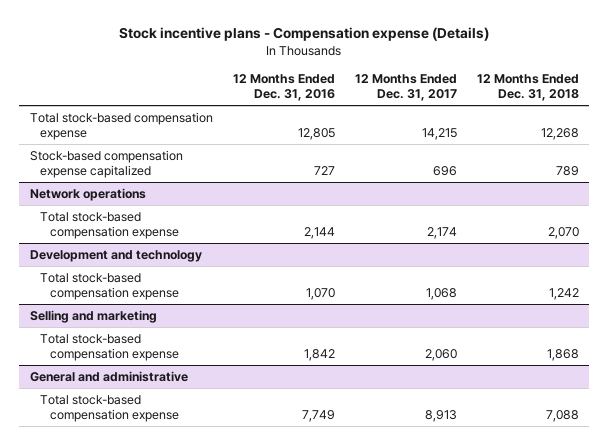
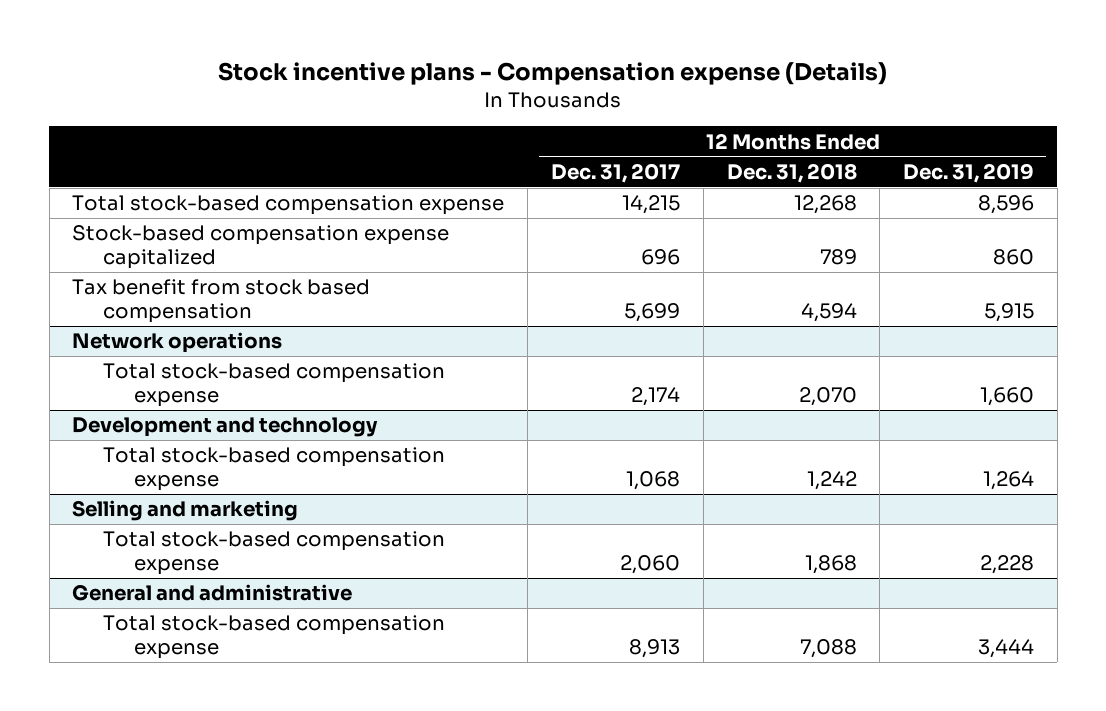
[232,74,335,102] 12 Months Ended Dec. 31, 2016 -> none
none -> [903,162,1035,183] Dec. 31, 2019
none -> [72,279,371,323] Tax benefit from stock based compensation

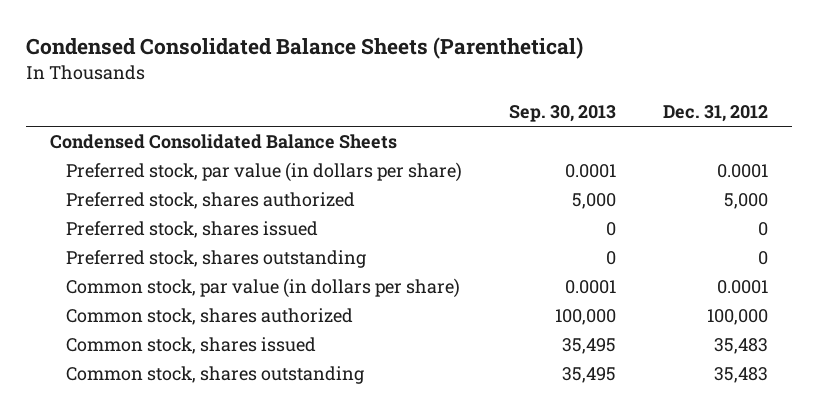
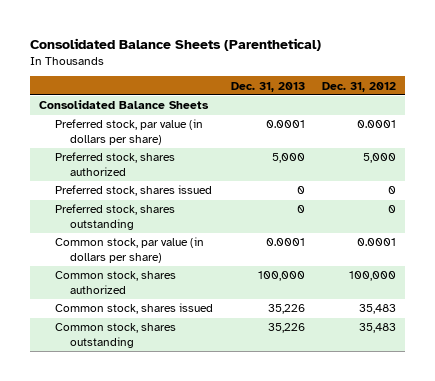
[25,37,583,60] Condensed Consolidated Balance Sheets (Parenthetical) -> [30,37,322,51] Consolidated Balance Sheets (Parenthetical)
[509,104,617,122] Sep. 30, 2013 -> none
none -> [230,81,305,92] Dec. 31, 2013
[49,134,397,150] Condensed Consolidated Balance Sheets -> [39,100,210,110] Consolidated Balance Sheets

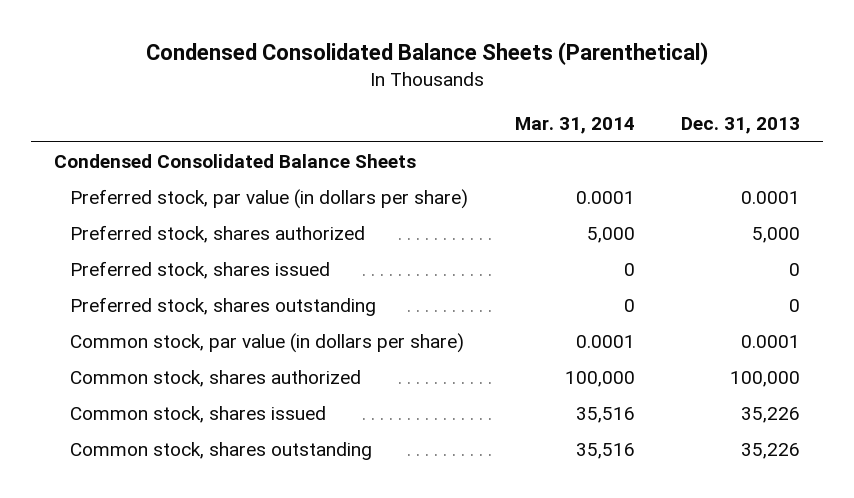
[30,37,322,51] Consolidated Balance Sheets (Parenthetical) -> [145,42,708,66] Condensed Consolidated Balance Sheets (Parenthetical)
[322,81,397,92] Dec. 31, 2012 -> none
none -> [514,117,635,135] Mar. 31, 2014
[39,100,210,110] Consolidated Balance Sheets -> [53,153,416,168] Condensed Consolidated Balance Sheets

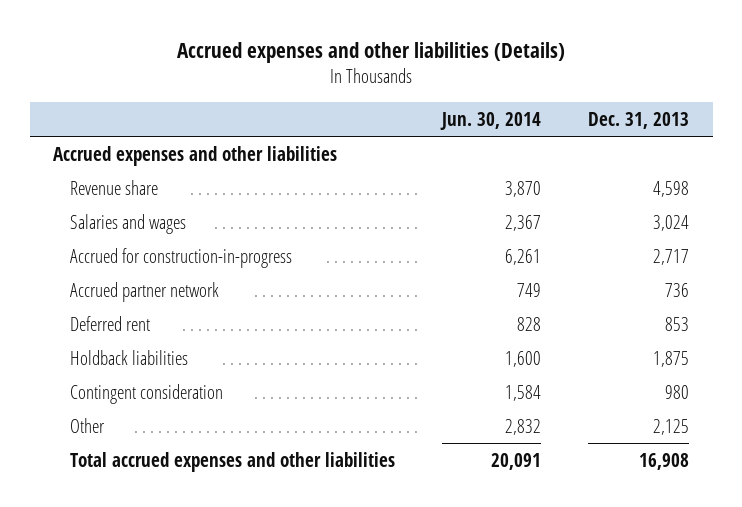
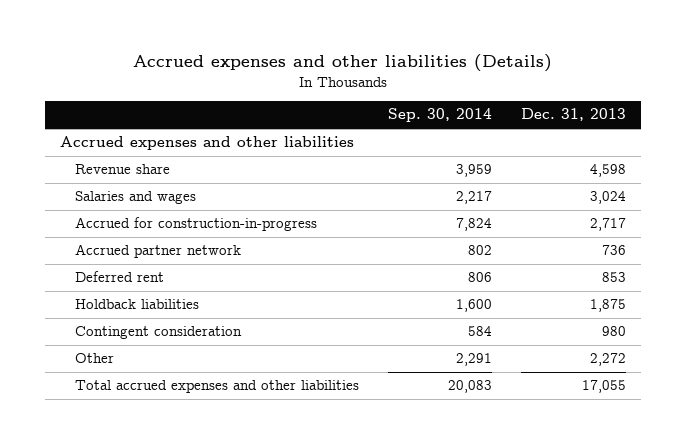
[440,111,542,130] Jun. 30, 2014 -> none
none -> [388,108,493,123] Sep. 30, 2014
[653,418,690,435] 2,125 -> [590,353,627,367] 2,272
[639,452,690,470] 16,908 -> [582,380,627,394] 17,055

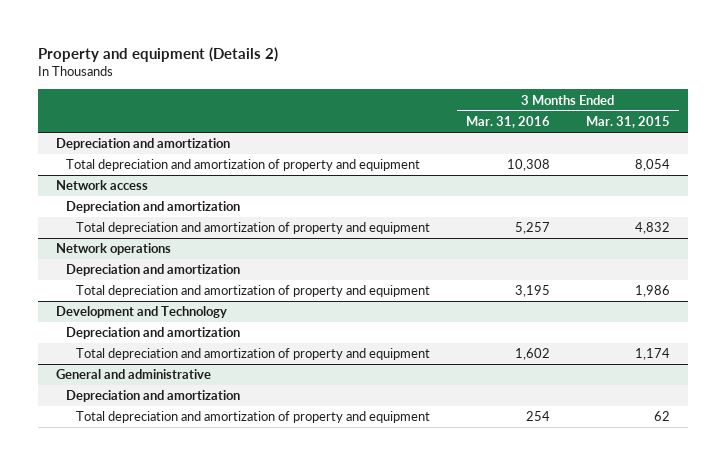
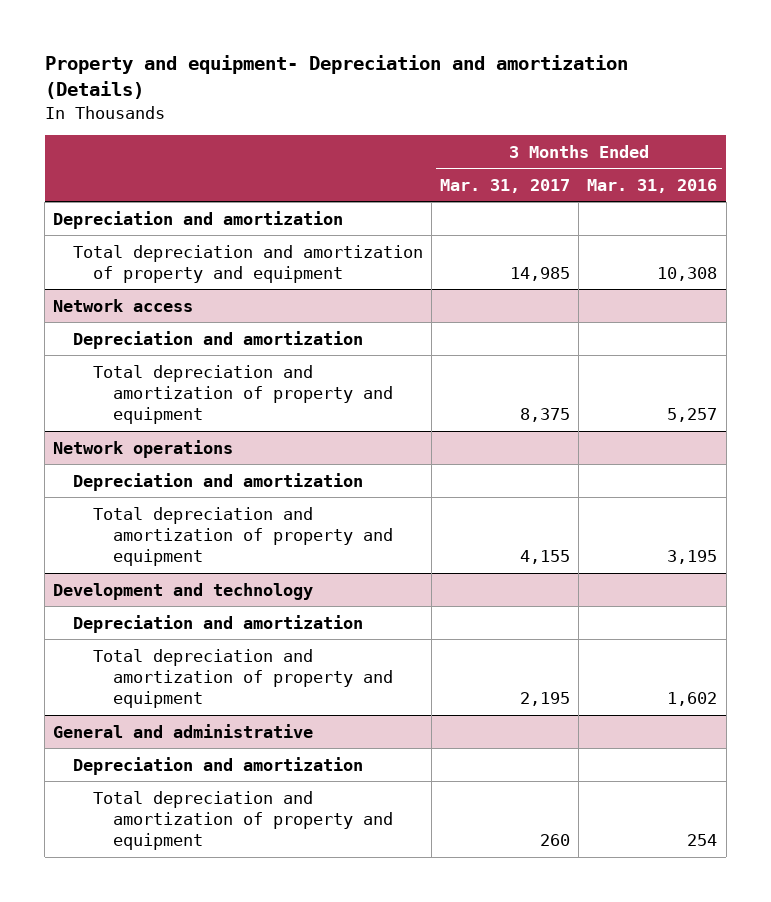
[38,46,279,62] Property and equipment (Details 2) -> [44,55,628,100] Property and equipment- Depreciation and amortization (Details)
[586,116,671,129] Mar. 31, 2015 -> none
none -> [440,178,571,193] Mar. 31, 2017
[56,306,228,319] Development and Technology -> [53,582,314,600] Development and technology

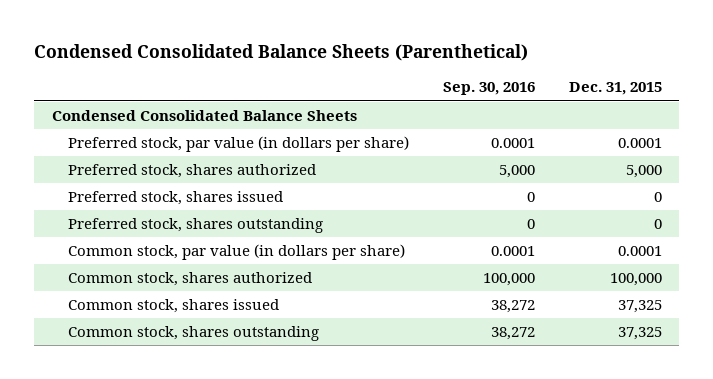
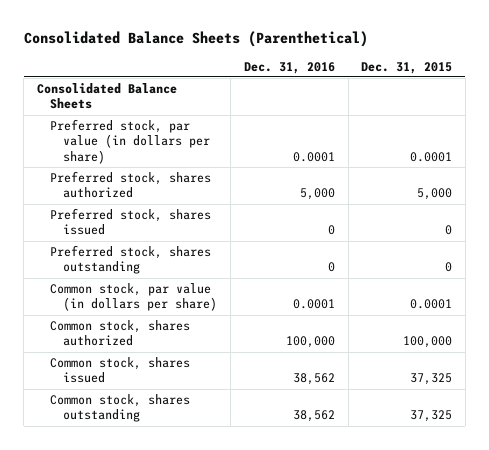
[34,44,529,62] Condensed Consolidated Balance Sheets (Parenthetical) -> [23,31,368,48] Consolidated Balance Sheets (Parenthetical)
[442,82,535,96] Sep. 30, 2016 -> none
none -> [243,61,335,74] Dec. 31, 2016
[51,110,357,122] Condensed Consolidated Balance Sheets -> [36,83,177,110] Consolidated Balance Sheets

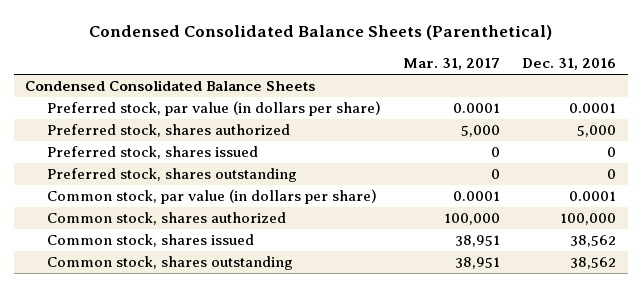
[23,31,368,48] Consolidated Balance Sheets (Parenthetical) -> [88,25,552,41] Condensed Consolidated Balance Sheets (Parenthetical)
[361,61,453,74] Dec. 31, 2015 -> none
none -> [403,58,501,71] Mar. 31, 2017
[36,83,177,110] Consolidated Balance Sheets -> [25,80,316,92] Condensed Consolidated Balance Sheets

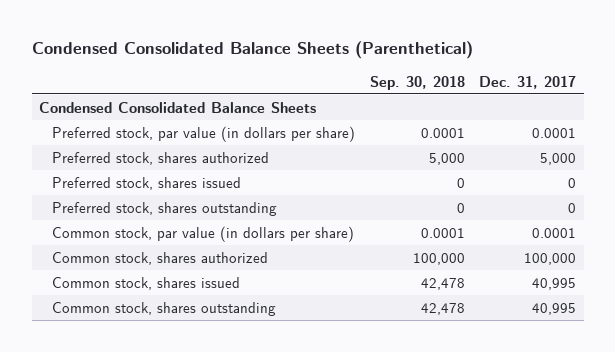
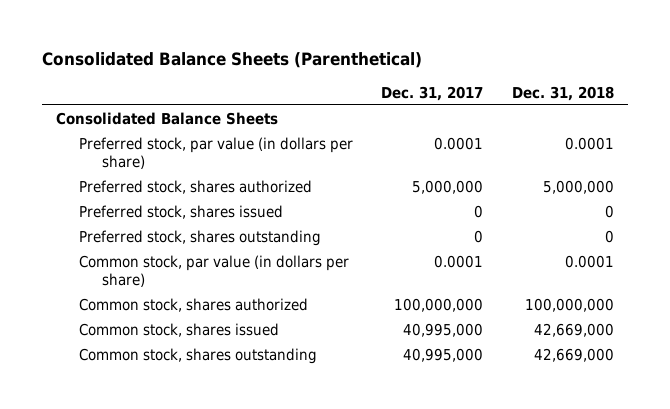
[31,41,473,60] Condensed Consolidated Balance Sheets (Parenthetical) -> [41,52,422,69] Consolidated Balance Sheets (Parenthetical)
[369,75,465,90] Sep. 30, 2018 -> none
none -> [511,85,614,101] Dec. 31, 2018
[39,101,317,113] Condensed Consolidated Balance Sheets -> [56,111,279,125] Consolidated Balance Sheets
[540,152,577,165] 5,000 -> [412,179,484,194] 5,000,000
[524,252,577,265] 100,000 -> [394,297,484,312] 100,000,000
[532,277,577,290] 40,995 -> [403,322,484,337] 40,995,000
[532,302,577,315] 40,995 -> [403,347,484,362] 40,995,000

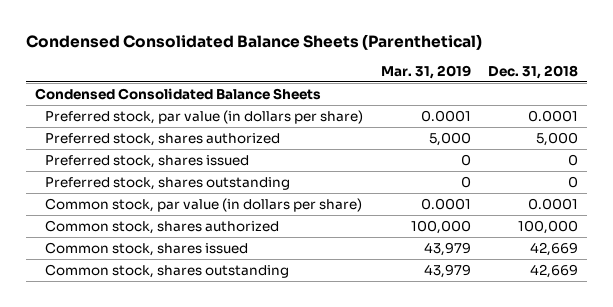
[41,52,422,69] Consolidated Balance Sheets (Parenthetical) -> [25,33,482,50] Condensed Consolidated Balance Sheets (Parenthetical)
[381,85,484,101] Dec. 31, 2017 -> none
none -> [380,64,471,79] Mar. 31, 2019
[56,111,279,125] Consolidated Balance Sheets -> [34,87,321,100] Condensed Consolidated Balance Sheets
[542,179,614,194] 5,000,000 -> [536,131,579,146] 5,000
[524,297,614,312] 100,000,000 -> [518,219,579,234] 100,000
[533,322,614,337] 42,669,000 -> [530,241,579,256] 42,669
[533,347,614,362] 42,669,000 -> [530,263,579,278] 42,669

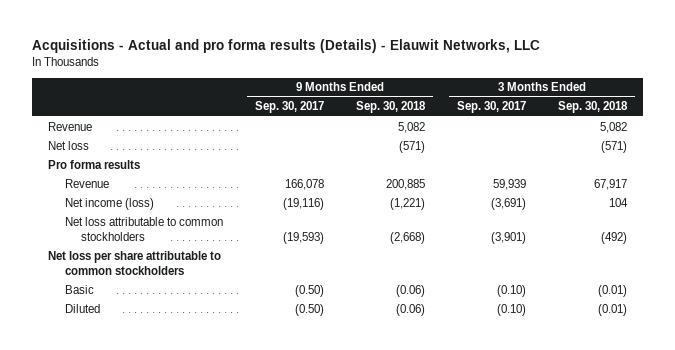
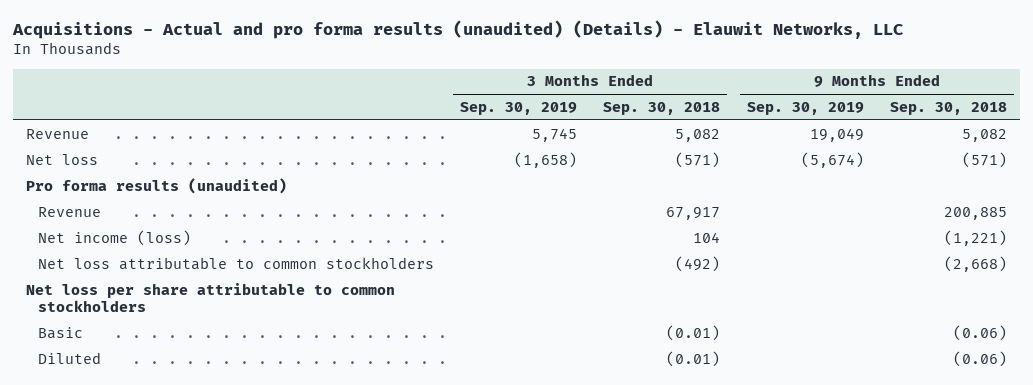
[32,39,541,54] Acquisitions - Actual and pro forma results (Details) - Elauwit Networks, LLC -> [11,19,903,39] Acquisitions - Actual and pro forma results (unaudited) (Details) - Elauwit Networks, LLC
[254,101,324,114] Sep. 30, 2017 -> none
[456,101,526,114] Sep. 30, 2017 -> none
none -> [460,102,578,116] Sep. 30, 2019
none -> [746,102,864,116] Sep. 30, 2019
[48,159,141,169] Pro forma results -> [25,177,287,194] Pro forma results (unaudited)

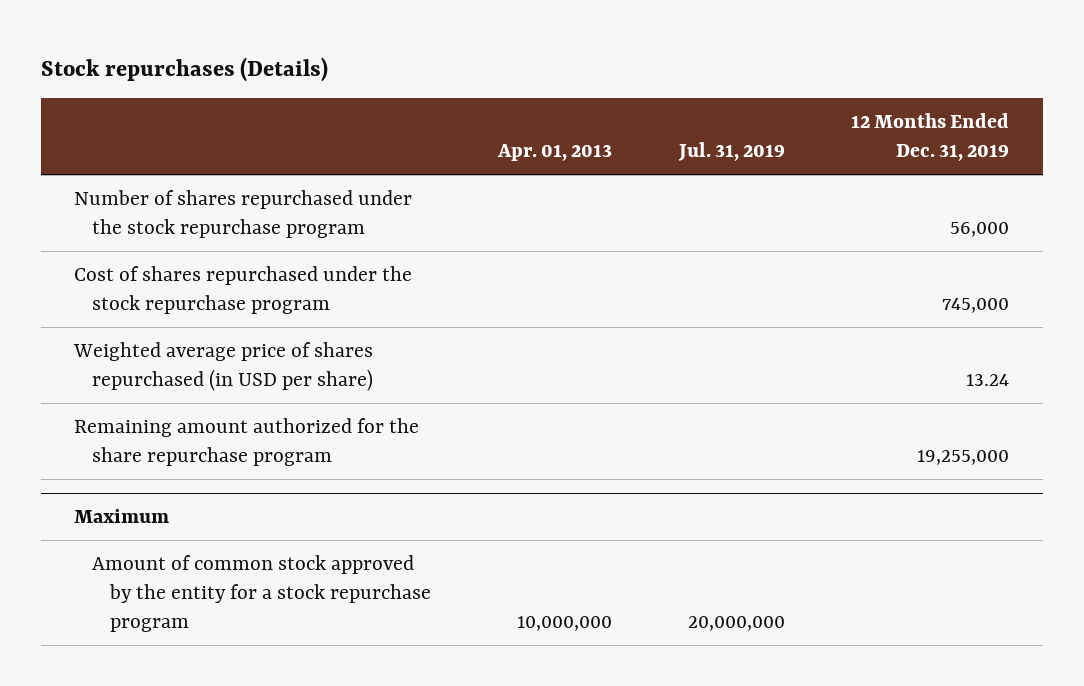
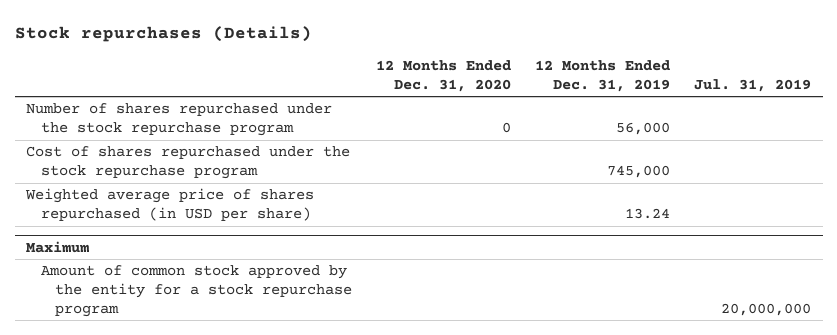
[497,144,613,162] Apr. 01, 2013 -> none
none -> [376,60,512,92] 12 Months Ended Dec. 31, 2020
[74,417,420,466] Remaining amount authorized for the share repurchase program -> none

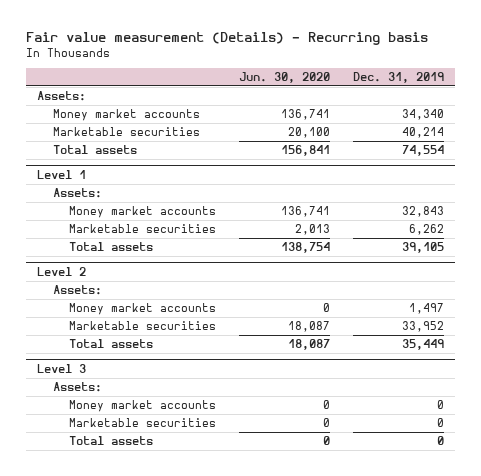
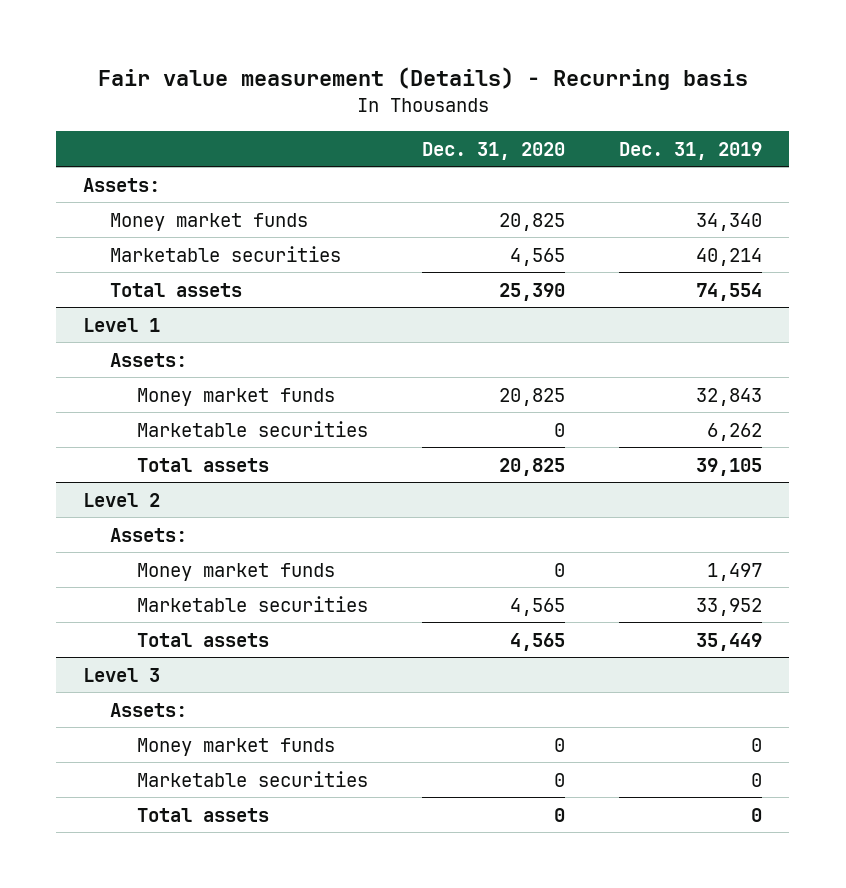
[239,71,331,83] Jun. 30, 2020 -> none
none -> [422,141,566,160] Dec. 31, 2020
[53,109,201,122] Money market accounts -> [110,212,309,231] Money market funds
[69,206,217,219] Money market accounts -> [137,387,336,406] Money market funds
[69,303,217,316] Money market accounts -> [137,562,336,581] Money market funds
[69,400,217,413] Money market accounts -> [137,737,336,756] Money market funds

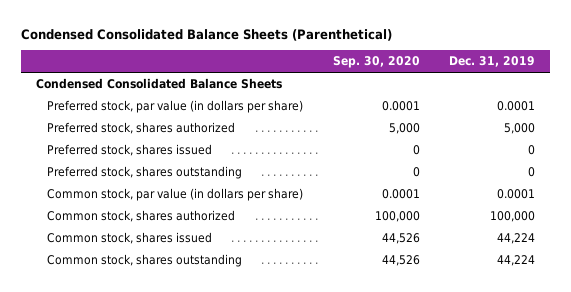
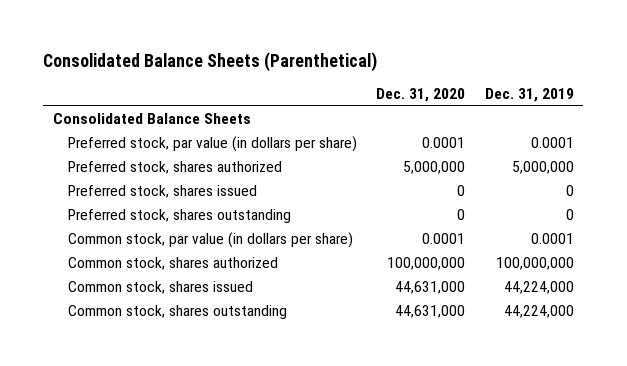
[20,28,392,41] Condensed Consolidated Balance Sheets (Parenthetical) -> [43,51,378,72] Consolidated Balance Sheets (Parenthetical)
[332,56,420,69] Sep. 30, 2020 -> none
none -> [376,88,466,103] Dec. 31, 2020
[35,78,282,90] Condensed Consolidated Balance Sheets -> [52,113,251,125] Consolidated Balance Sheets
[504,123,536,135] 5,000 -> [511,161,574,175] 5,000,000
[490,211,536,223] 100,000 -> [495,257,574,271] 100,000,000
[497,233,536,245] 44,224 -> [503,281,574,295] 44,224,000
[497,255,536,267] 44,224 -> [503,305,574,319] 44,224,000

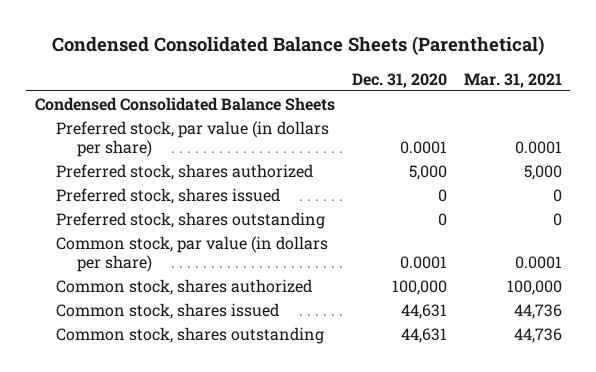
[43,51,378,72] Consolidated Balance Sheets (Parenthetical) -> [52,36,545,57] Condensed Consolidated Balance Sheets (Parenthetical)
[484,88,574,103] Dec. 31, 2019 -> none
none -> [463,72,562,88] Mar. 31, 2021
[52,113,251,125] Consolidated Balance Sheets -> [34,96,335,111] Condensed Consolidated Balance Sheets
[403,161,466,175] 5,000,000 -> [408,164,447,180] 5,000
[387,257,466,271] 100,000,000 -> [391,279,447,295] 100,000
[395,281,466,295] 44,631,000 -> [400,303,447,319] 44,631
[395,305,466,319] 44,631,000 -> [400,327,447,343] 44,631

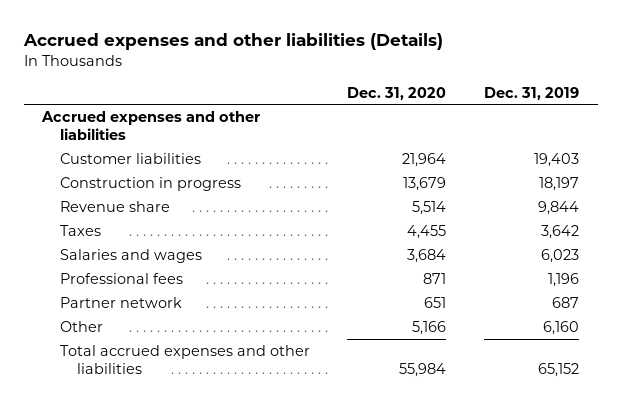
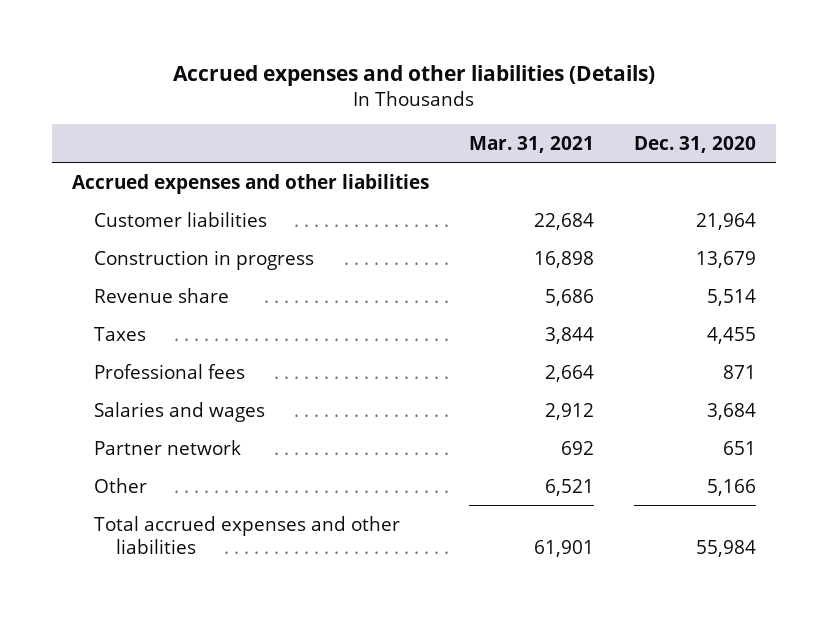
[483,86,579,100] Dec. 31, 2019 -> none
none -> [469,135,595,153] Mar. 31, 2021
[59,248,202,263] Salaries and wages -> [94,401,266,422] Salaries and wages

